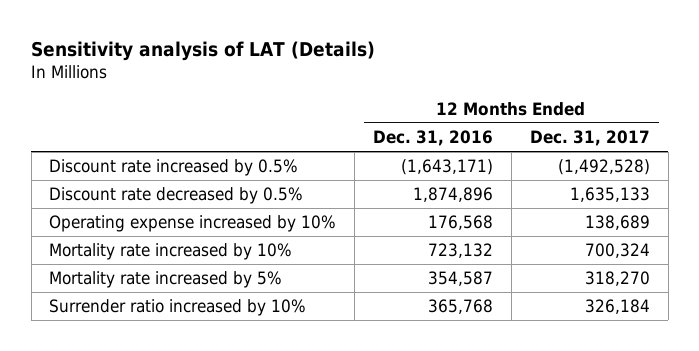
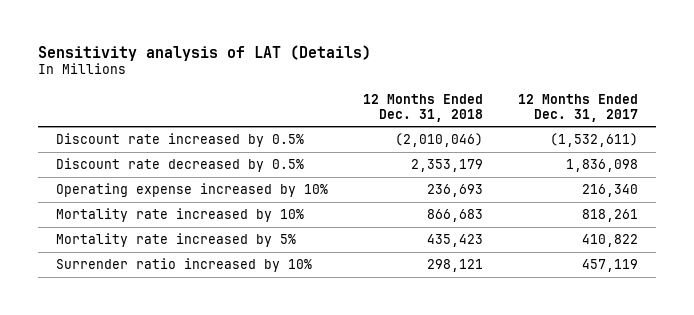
[373,129,494,146] Dec. 31, 2016 -> none
none -> [362,93,483,122] 12 Months Ended Dec. 31, 2018
[557,159,650,176] (1,492,528) -> [549,132,638,147] (1,532,611)
[569,187,650,203] 1,635,133 -> [565,158,638,172] 1,836,098
[584,215,650,231] 138,689 -> [581,183,638,197] 216,340
[584,243,650,259] 700,324 -> [581,208,638,222] 818,261
[584,271,650,287] 318,270 -> [581,233,638,247] 410,822
[584,299,650,315] 326,184 -> [581,258,638,272] 457,119

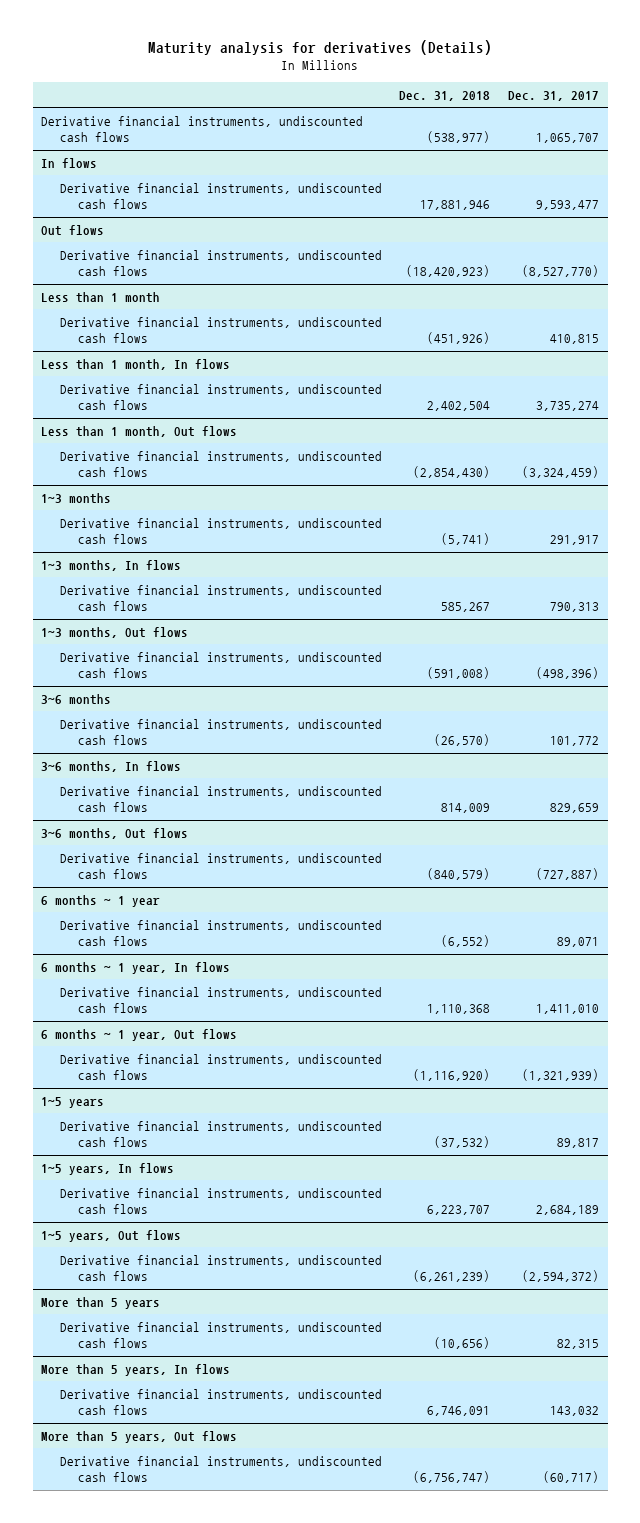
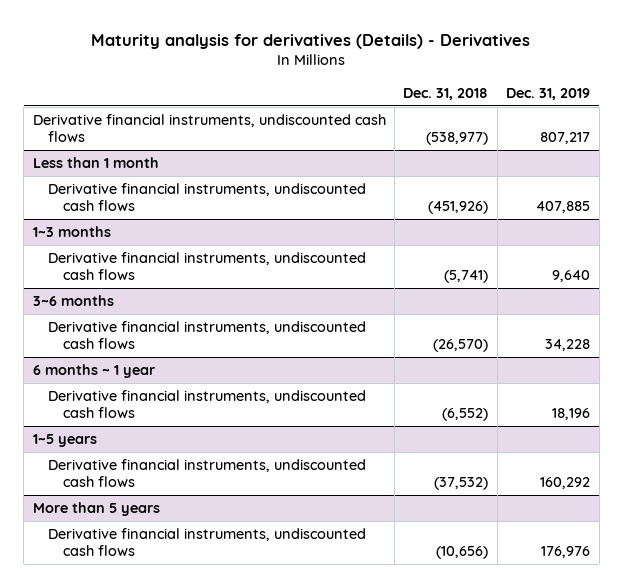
[148,40,493,56] Maturity analysis for derivatives (Details) -> [91,34,531,50] Maturity analysis for derivatives (Details) - Derivatives
[508,90,600,101] Dec. 31, 2017 -> none
none -> [506,87,591,100] Dec. 31, 2019
[41,157,98,168] In flows -> none
[59,182,382,210] Derivative financial instruments, undiscounted cash flows -> none
[41,224,105,236] Out flows -> none
[59,249,382,277] Derivative financial instruments, undiscounted cash flows -> none
[41,358,231,370] Less than 1 month, In flows -> none
[59,383,382,411] Derivative financial instruments, undiscounted cash flows -> none
[41,425,238,437] Less than 1 month, Out flows -> none
[59,450,382,478] Derivative financial instruments, undiscounted cash flows -> none
[41,559,182,571] 1~3 months, In flows -> none
[59,584,382,612] Derivative financial instruments, undiscounted cash flows -> none
[41,626,189,638] 1~3 months, Out flows -> none
[59,651,382,679] Derivative financial instruments, undiscounted cash flows -> none
[41,760,182,772] 3~6 months, In flows -> none
[59,785,382,813] Derivative financial instruments, undiscounted cash flows -> none
[41,827,189,839] 3~6 months, Out flows -> none
[59,852,382,880] Derivative financial instruments, undiscounted cash flows -> none
[41,961,231,974] 6 months ~ 1 year, In flows -> none
[59,986,382,1014] Derivative financial instruments, undiscounted cash flows -> none
[41,1028,238,1041] 6 months ~ 1 year, Out flows -> none
[59,1053,382,1081] Derivative financial instruments, undiscounted cash flows -> none
[41,1162,175,1175] 1~5 years, In flows -> none
[59,1187,382,1215] Derivative financial instruments, undiscounted cash flows -> none
[41,1229,182,1242] 1~5 years, Out flows -> none
[59,1254,382,1282] Derivative financial instruments, undiscounted cash flows -> none
[41,1363,231,1376] More than 5 years, In flows -> none
[59,1388,382,1416] Derivative financial instruments, undiscounted cash flows -> none
[41,1430,238,1443] More than 5 years, Out flows -> none
[59,1455,382,1483] Derivative financial instruments, undiscounted cash flows -> none

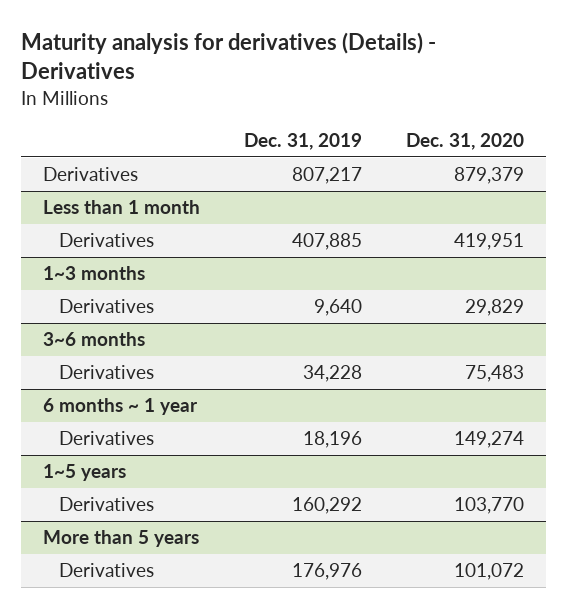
[403,87,489,100] Dec. 31, 2018 -> none
none -> [406,132,525,150] Dec. 31, 2020
[32,114,386,143] Derivative financial instruments, undiscounted cash flows -> [42,167,138,182] Derivatives
[47,183,366,212] Derivative financial instruments, undiscounted cash flows -> [58,233,154,248] Derivatives
[47,252,366,281] Derivative financial instruments, undiscounted cash flows -> [58,299,154,314] Derivatives
[47,321,366,350] Derivative financial instruments, undiscounted cash flows -> [58,365,154,380] Derivatives
[47,390,366,419] Derivative financial instruments, undiscounted cash flows -> [58,431,154,446] Derivatives
[47,459,366,488] Derivative financial instruments, undiscounted cash flows -> [58,497,154,512] Derivatives
[47,528,366,557] Derivative financial instruments, undiscounted cash flows -> [58,563,154,578] Derivatives

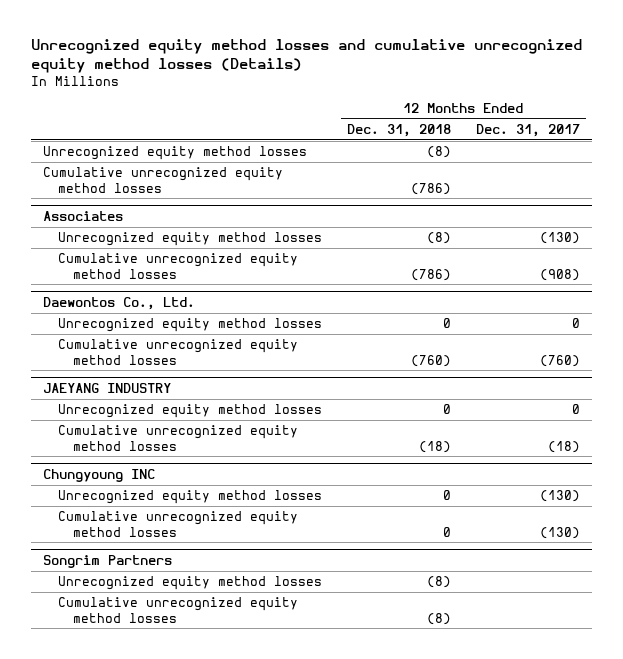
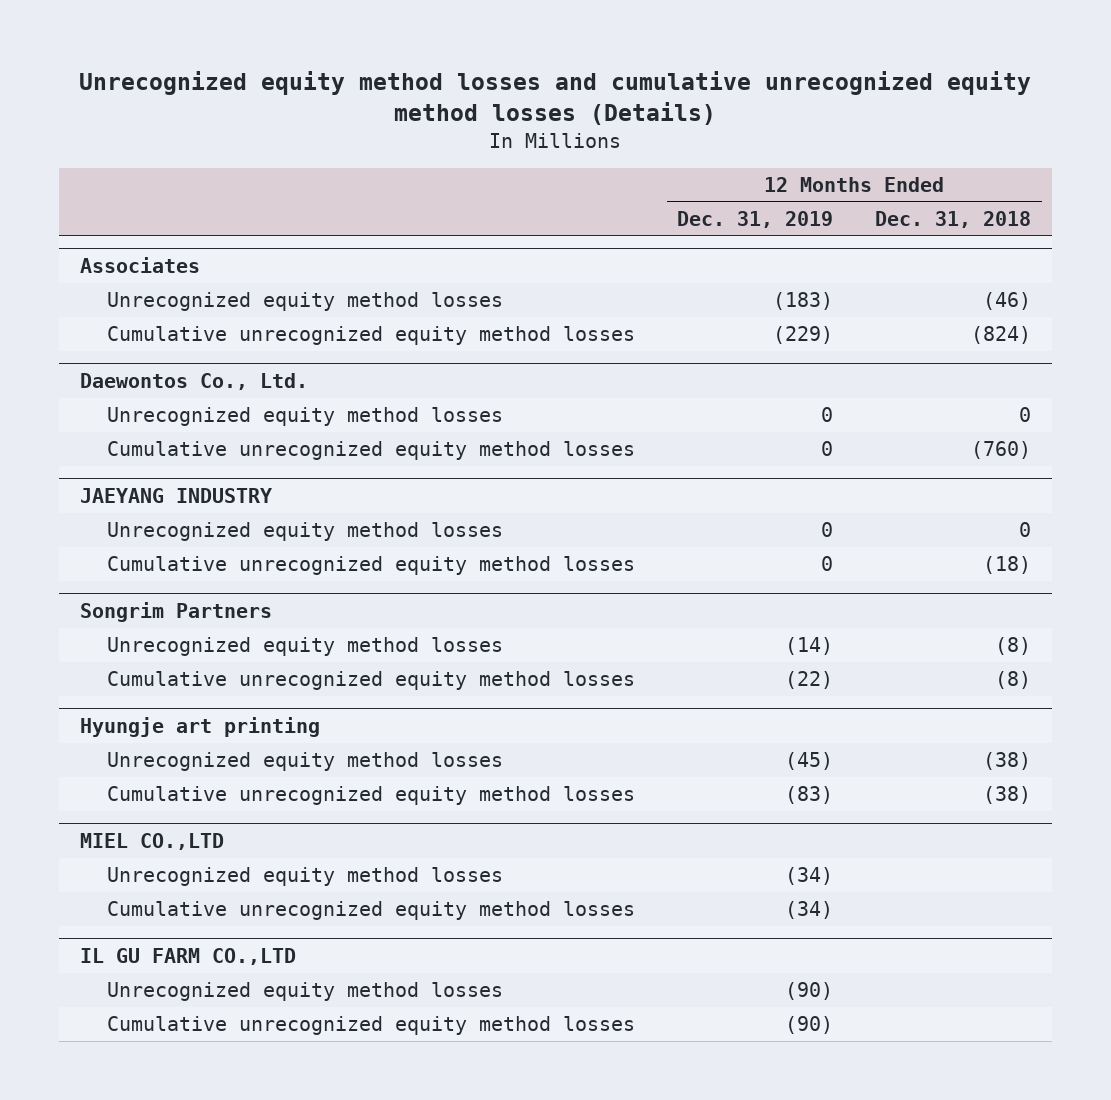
[475,123,580,137] Dec. 31, 2017 -> none
none -> [677,210,834,228] Dec. 31, 2019
[43,146,308,161] Unrecognized equity method losses -> none
[43,167,284,193] Cumulative unrecognized equity method losses -> none
[426,232,451,245] (8) -> [983,292,1032,311] (46)
[410,268,451,281] (786) -> [971,326,1032,345] (824)
[43,468,156,482] Chungyoung INC -> none
[58,490,323,505] Unrecognized equity method losses -> none
[58,511,299,537] Cumulative unrecognized equity method losses -> none
none -> [79,716,320,737] Hyungje art printing
none -> [107,752,504,772] Unrecognized equity method losses
none -> [107,786,636,806] Cumulative unrecognized equity method losses
none -> [79,832,224,850] MIEL CO.,LTD
none -> [107,867,504,887] Unrecognized equity method losses
none -> [107,901,636,921] Cumulative unrecognized equity method losses
none -> [79,947,296,965] IL GU FARM CO.,LTD
none -> [107,982,504,1002] Unrecognized equity method losses
none -> [107,1016,636,1036] Cumulative unrecognized equity method losses

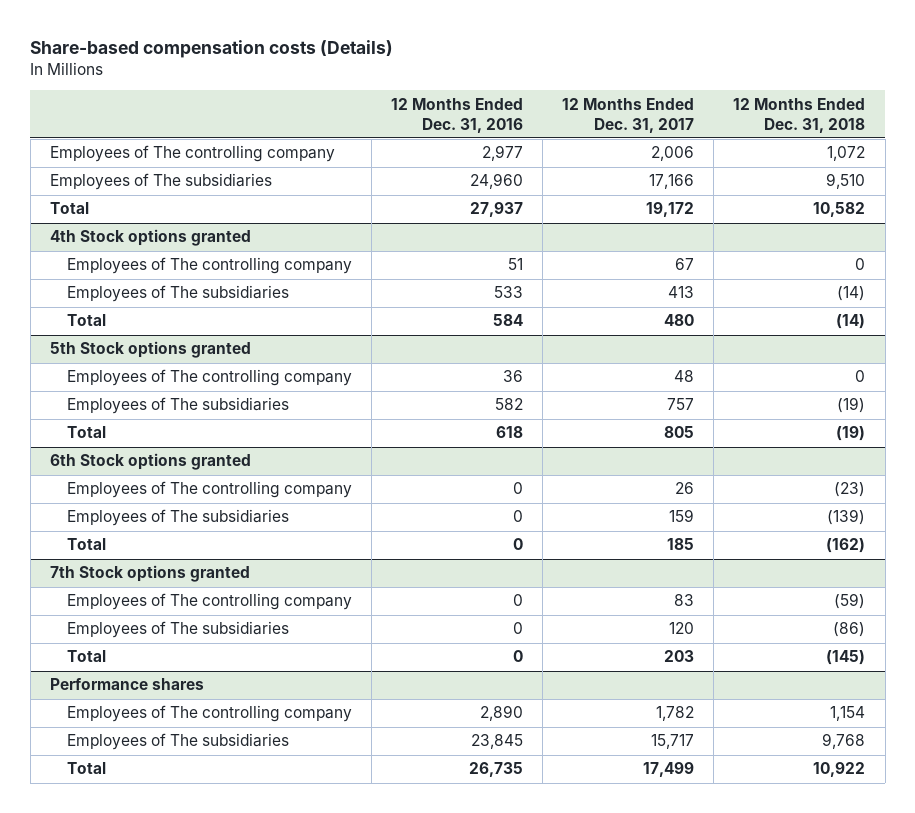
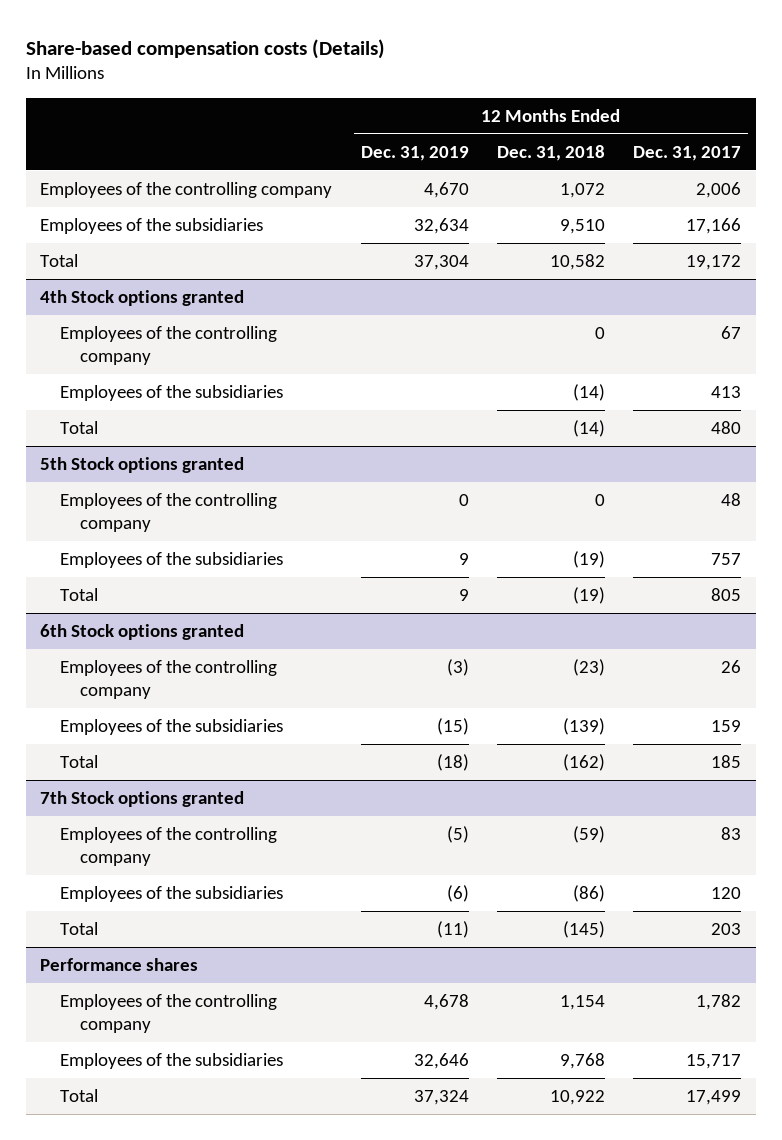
[391,97,524,133] 12 Months Ended Dec. 31, 2016 -> none
none -> [360,145,469,161] Dec. 31, 2019
[49,145,335,163] Employees of The controlling company -> [40,181,333,198] Employees of the controlling company
[49,173,272,191] Employees of The subsidiaries -> [40,217,264,234] Employees of the subsidiaries
[67,257,353,275] Employees of The controlling company -> [60,325,278,366] Employees of the controlling company
[67,285,290,303] Employees of The subsidiaries -> [60,384,284,401] Employees of the subsidiaries
[67,369,353,387] Employees of The controlling company -> [60,492,278,533] Employees of the controlling company
[67,397,290,415] Employees of The subsidiaries -> [60,551,284,568] Employees of the subsidiaries
[67,481,353,499] Employees of The controlling company -> [60,659,278,700] Employees of the controlling company
[67,509,290,527] Employees of The subsidiaries -> [60,718,284,735] Employees of the subsidiaries
[67,593,353,611] Employees of The controlling company -> [60,826,278,867] Employees of the controlling company
[67,621,290,639] Employees of The subsidiaries -> [60,885,284,902] Employees of the subsidiaries
[67,705,353,723] Employees of The controlling company -> [60,993,278,1034] Employees of the controlling company
[67,733,290,751] Employees of The subsidiaries -> [60,1052,284,1069] Employees of the subsidiaries

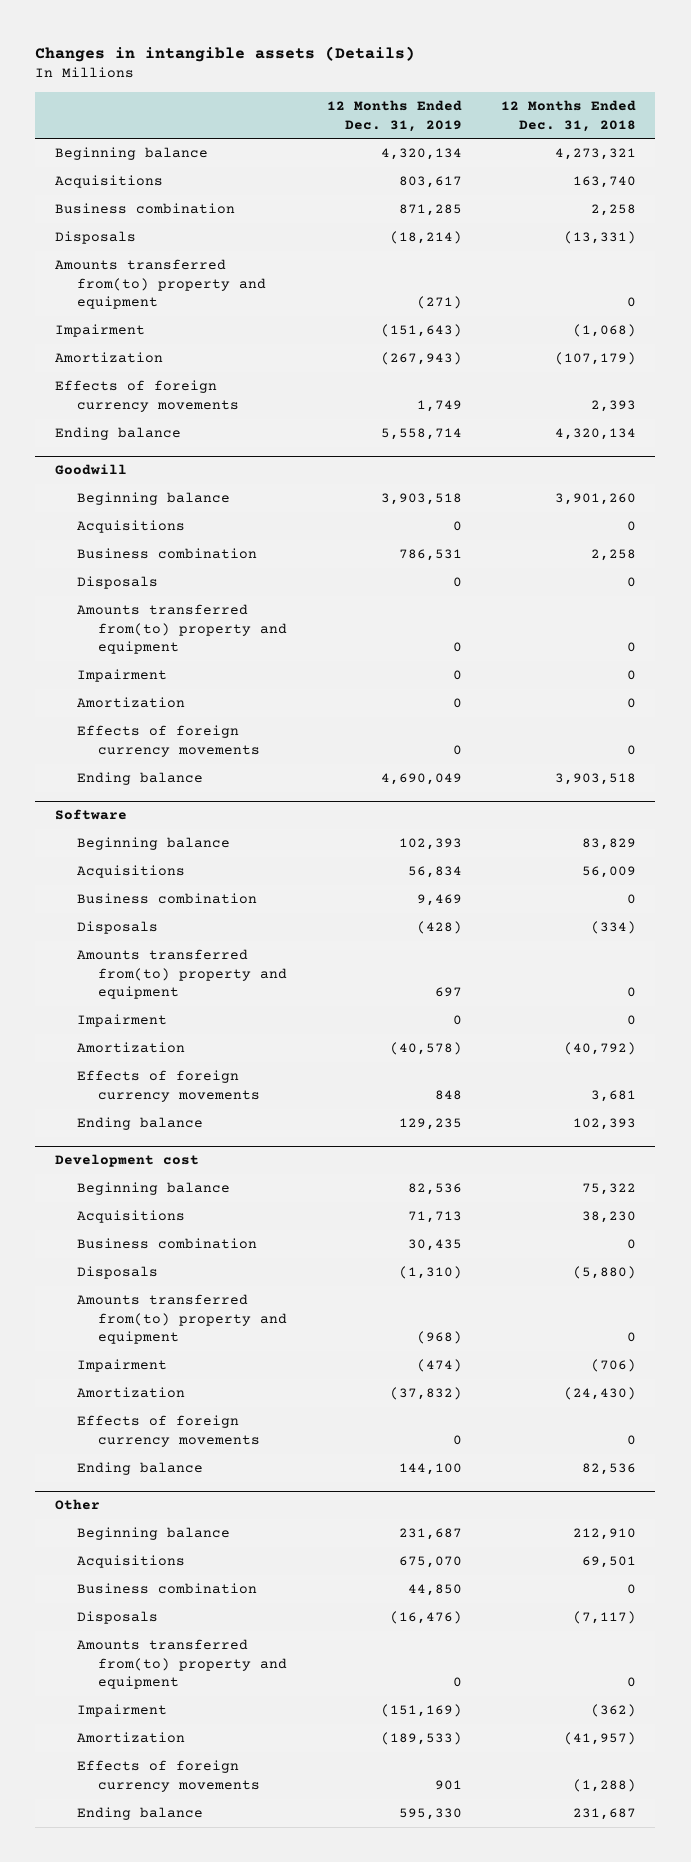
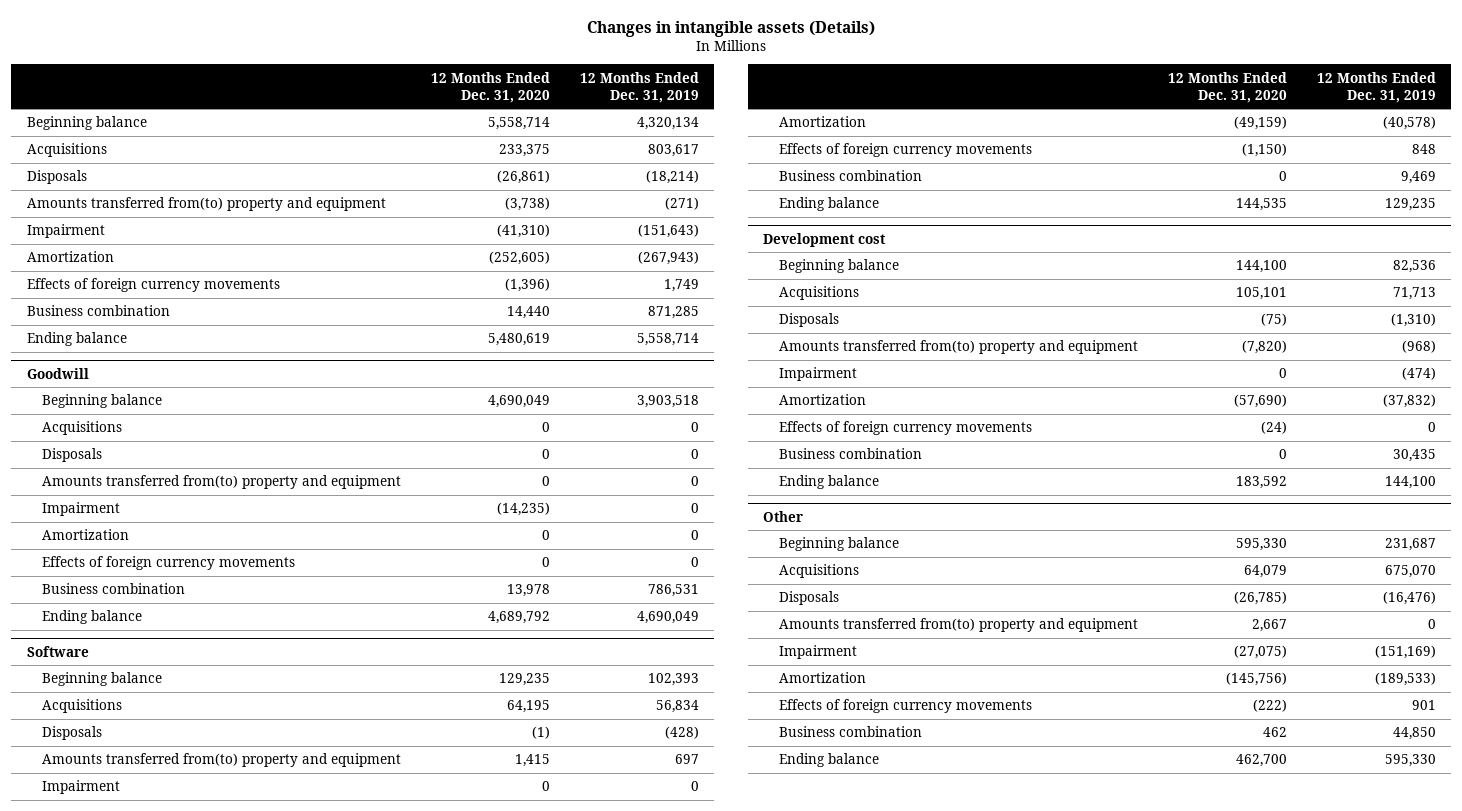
[500,99,636,132] 12 Months Ended Dec. 31, 2018 -> none
none -> [431,71,551,103] 12 Months Ended Dec. 31, 2020
[54,203,235,215] Business combination -> [26,305,170,317] Business combination
[76,548,257,560] Business combination -> [42,583,186,595] Business combination
[76,893,257,905] Business combination -> [778,170,922,182] Business combination
[76,1238,257,1250] Business combination -> [778,448,922,460] Business combination
[76,1583,257,1595] Business combination -> [778,726,922,738] Business combination

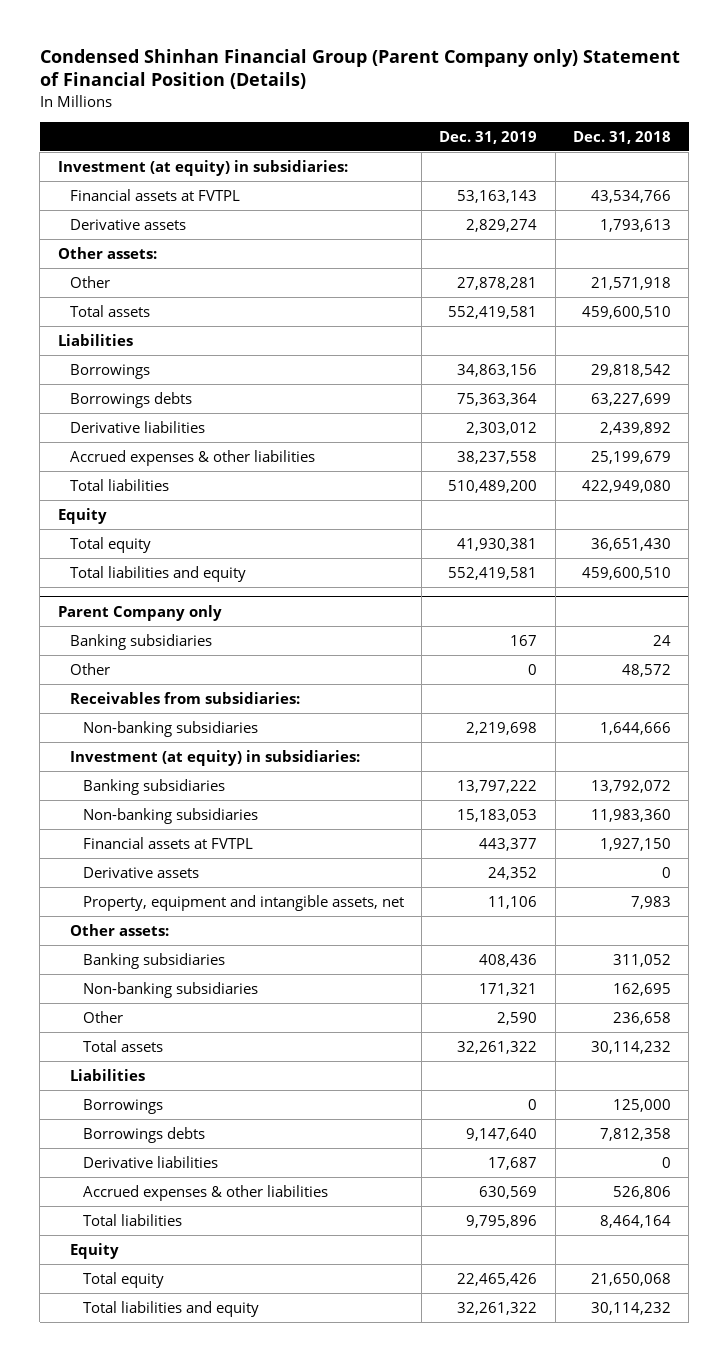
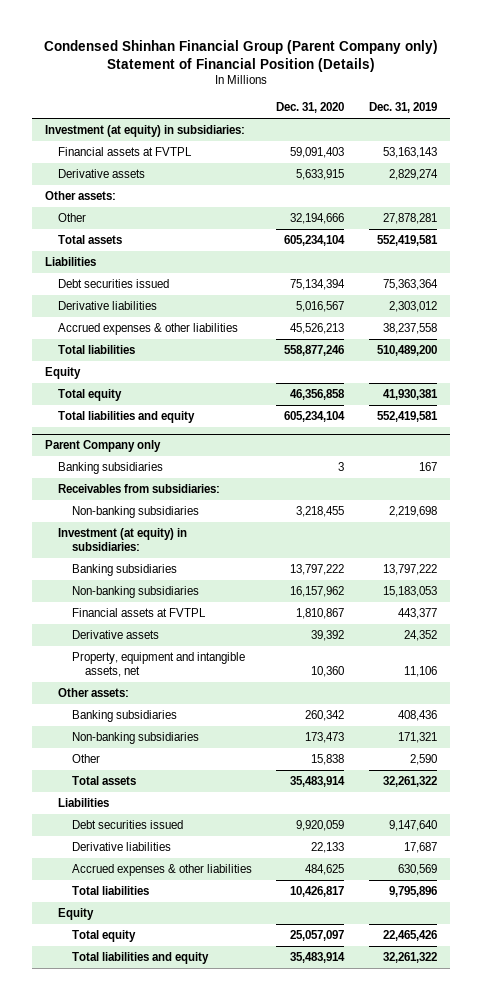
[572,130,671,144] Dec. 31, 2018 -> none
none -> [276,102,345,114] Dec. 31, 2020
[70,363,151,379] Borrowings -> none
[70,391,193,408] Borrowings debts -> [58,279,170,289] Debt securities issued
[70,662,111,675] Other -> none
[82,1098,163,1114] Borrowings -> none
[82,1126,205,1143] Borrowings debts -> [71,820,183,830] Debt securities issued

